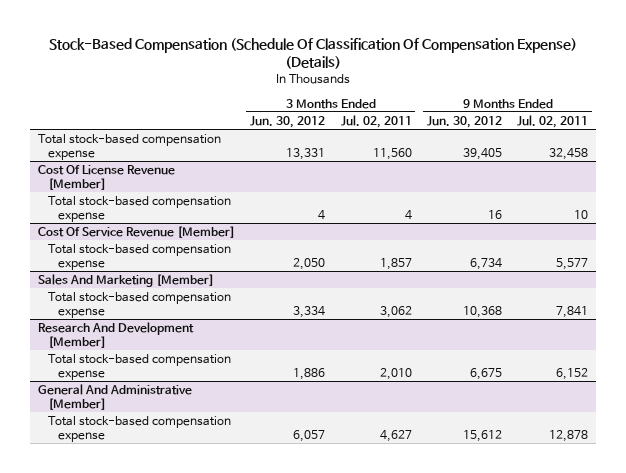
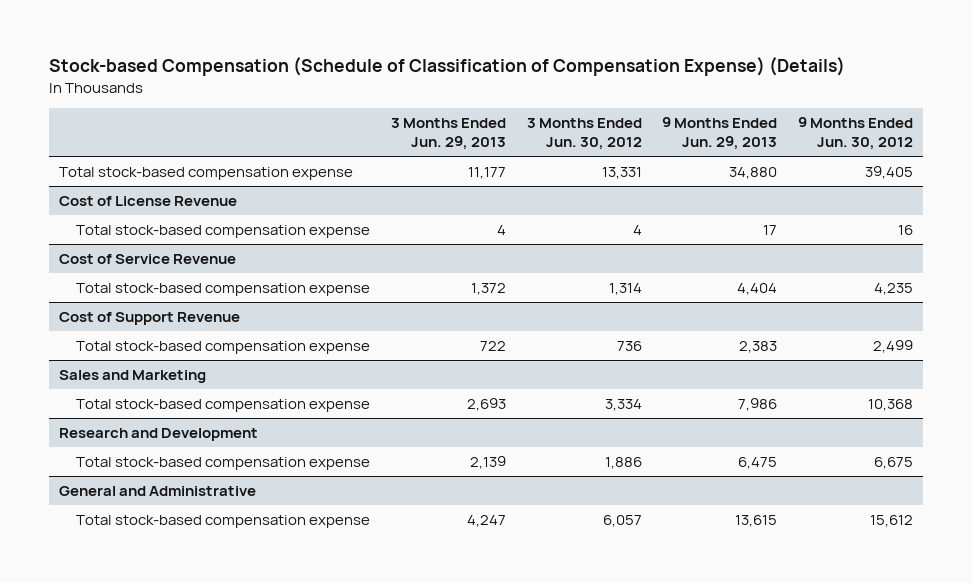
[49,37,578,69] Stock-Based Compensation (Schedule Of Classification Of Compensation Expense) (Details) -> [48,57,845,77] Stock-based Compensation (Schedule of Classification of Compensation Expense) (Details)
[340,114,412,128] Jul. 02, 2011 -> none
[517,114,589,128] Jul. 02, 2011 -> none
none -> [390,117,506,150] 3 Months Ended Jun. 29, 2013
none -> [662,116,778,150] 9 Months Ended Jun. 29, 2013
[37,164,175,190] Cost Of License Revenue [Member] -> [59,196,238,207] Cost of License Revenue
[37,225,235,238] Cost Of Service Revenue [Member] -> [59,254,237,265] Cost of Service Revenue
[293,257,326,270] 2,050 -> [608,283,642,296] 1,314
[469,257,502,270] 6,734 -> [873,283,913,296] 4,235
none -> [59,312,241,326] Cost of Support Revenue
none -> [76,341,371,355] Total stock-based compensation expense
[37,273,214,287] Sales And Marketing [Member] -> [59,370,207,384] Sales and Marketing
[37,321,194,348] Research And Development [Member] -> [59,428,259,442] Research and Development
[37,383,192,410] General And Administrative [Member] -> [59,486,257,497] General and Administrative

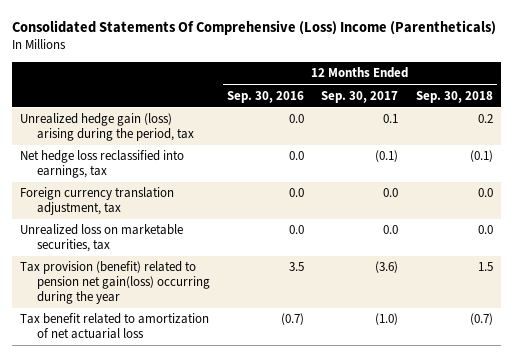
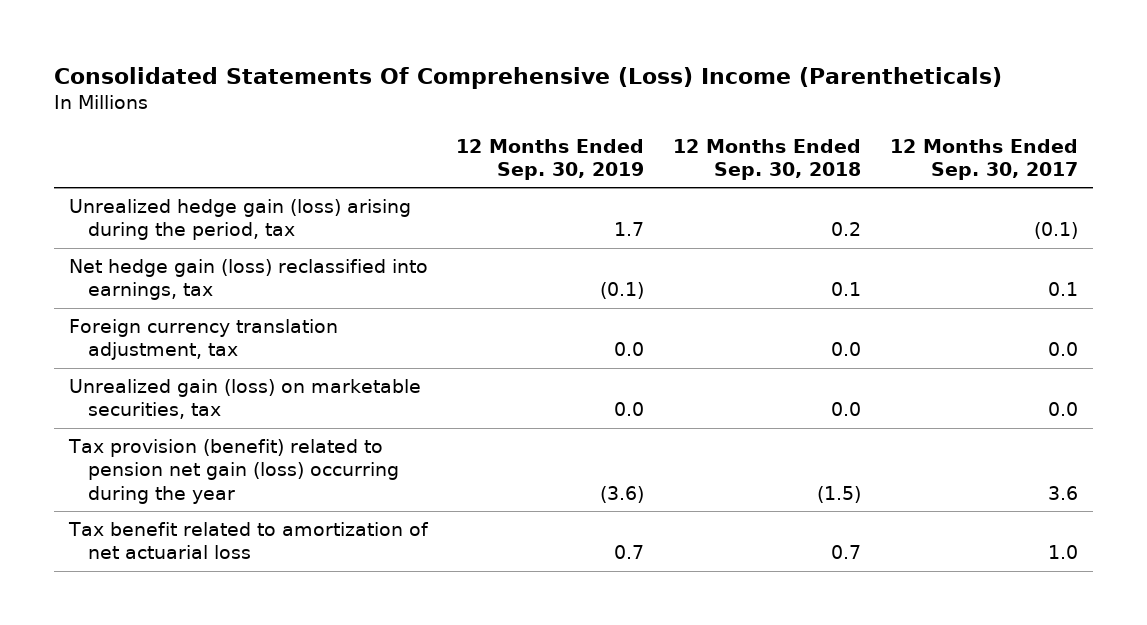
[226,90,304,103] Sep. 30, 2016 -> none
none -> [456,138,645,181] 12 Months Ended Sep. 30, 2019
[383,114,399,124] 0.1 -> [1034,222,1079,240] (0.1)
[20,150,185,179] Net hedge loss reclassified into earnings, tax -> [68,258,428,301] Net hedge gain (loss) reclassified into earnings, tax
[375,150,399,163] (0.1) -> [1048,282,1079,297] 0.1
[469,150,493,163] (0.1) -> [831,282,862,297] 0.1
[20,224,184,253] Unrealized loss on marketable securities, tax -> [68,378,421,420] Unrealized gain (loss) on marketable securities, tax
[20,261,210,304] Tax provision (benefit) related to pension net gain(loss) occurring during the year -> [67,438,399,504] Tax provision (benefit) related to pension net gain (loss) occurring during the year
[375,261,399,274] (3.6) -> [1048,485,1079,500] 3.6
[477,262,493,272] 1.5 -> [817,485,862,503] (1.5)
[375,313,399,326] (1.0) -> [1048,545,1079,560] 1.0
[469,313,493,326] (0.7) -> [831,545,862,560] 0.7

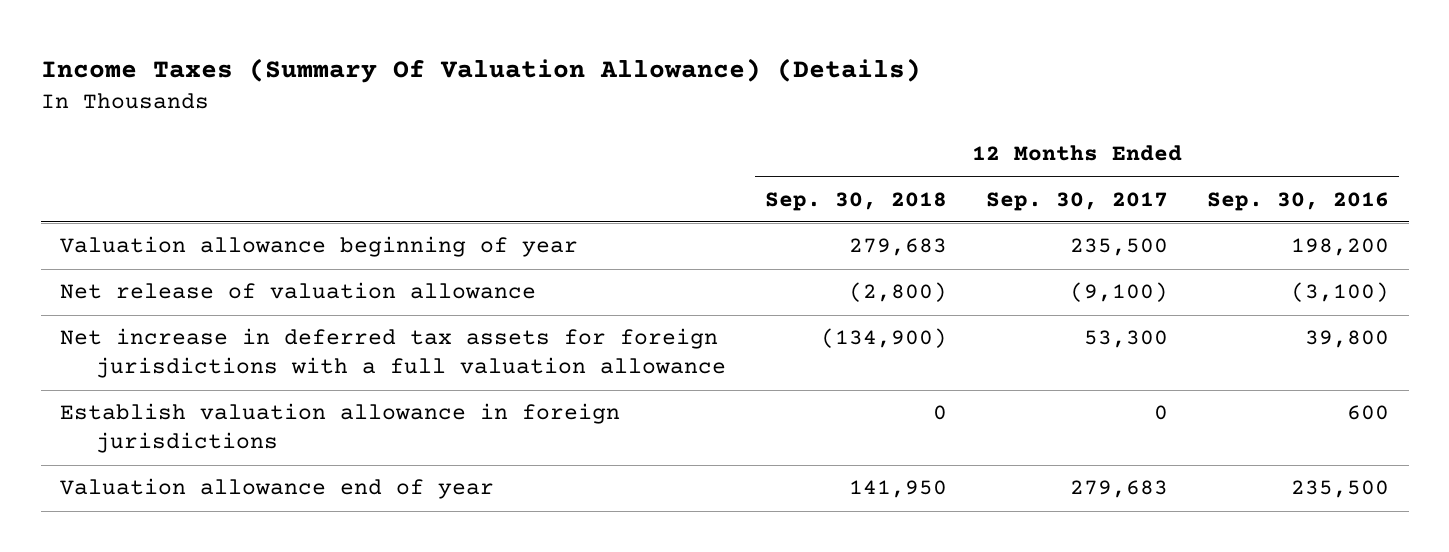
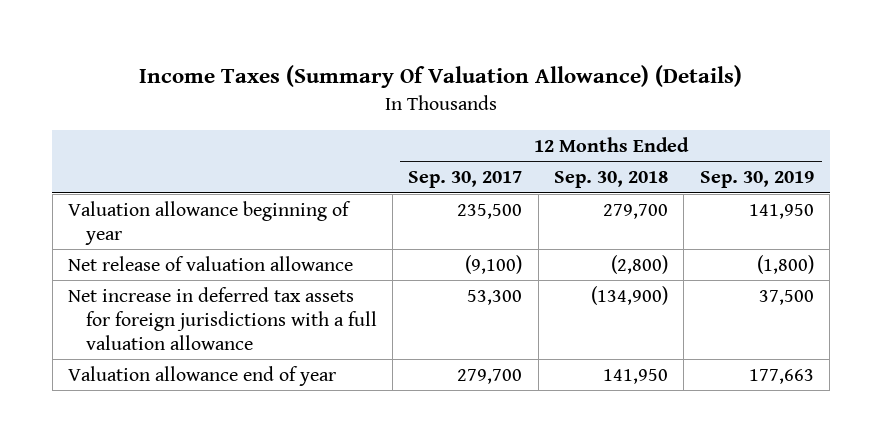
[1207,191,1390,211] Sep. 30, 2016 -> none
none -> [699,171,814,189] Sep. 30, 2019
[849,238,948,257] 279,683 -> [603,203,669,219] 279,700
[60,403,621,454] Establish valuation allowance in foreign jurisdictions -> none
[1070,480,1169,499] 279,683 -> [457,368,523,384] 279,700

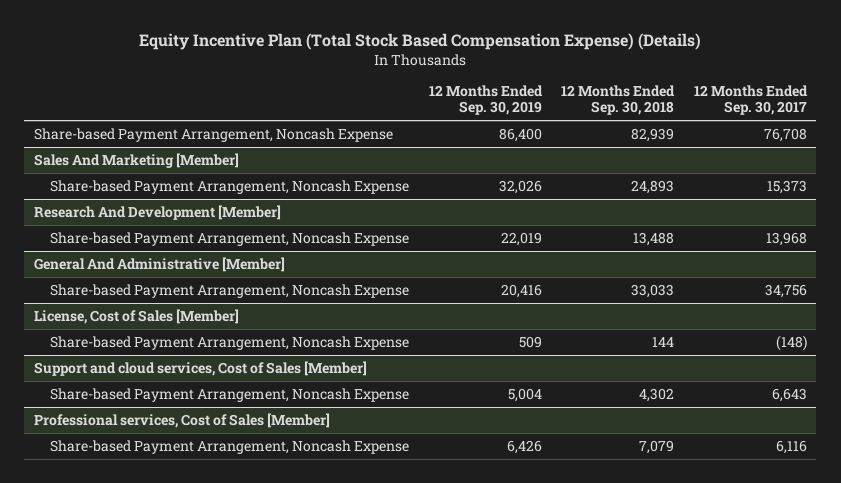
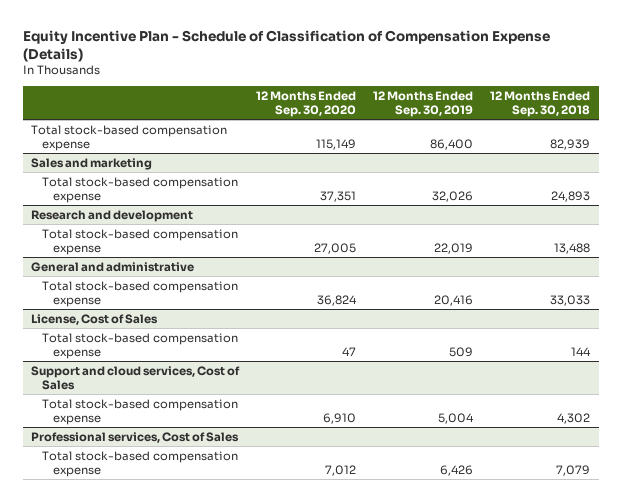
[139,32,702,50] Equity Incentive Plan (Total Stock Based Compensation Expense) (Details) -> [22,29,550,62] Equity Incentive Plan - Schedule of Classification of Compensation Expense (Details)
[693,85,808,116] 12 Months Ended Sep. 30, 2017 -> none
none -> [256,90,357,118] 12 Months Ended Sep. 30, 2020
[34,127,394,142] Share-based Payment Arrangement, Noncash Expense -> [31,124,228,152] Total stock-based compensation expense
[34,152,240,168] Sales And Marketing [Member] -> [31,157,153,170] Sales and marketing
[50,179,410,194] Share-based Payment Arrangement, Noncash Expense -> [41,176,238,204] Total stock-based compensation expense
[34,204,282,220] Research And Development [Member] -> [31,209,194,222] Research and development
[50,231,410,246] Share-based Payment Arrangement, Noncash Expense -> [41,228,238,256] Total stock-based compensation expense
[34,256,286,272] General And Administrative [Member] -> [31,261,195,272] General and administrative
[50,283,410,298] Share-based Payment Arrangement, Noncash Expense -> [41,280,238,308] Total stock-based compensation expense
[34,308,240,324] License, Cost of Sales [Member] -> [31,313,159,325] License, Cost of Sales
[50,335,410,350] Share-based Payment Arrangement, Noncash Expense -> [41,332,238,360] Total stock-based compensation expense
[34,360,368,376] Support and cloud services, Cost of Sales [Member] -> [31,365,241,391] Support and cloud services, Cost of Sales
[50,387,410,402] Share-based Payment Arrangement, Noncash Expense -> [41,398,238,426] Total stock-based compensation expense
[34,412,331,428] Professional services, Cost of Sales [Member] -> [31,431,240,443] Professional services, Cost of Sales
[50,439,410,454] Share-based Payment Arrangement, Noncash Expense -> [41,450,238,478] Total stock-based compensation expense

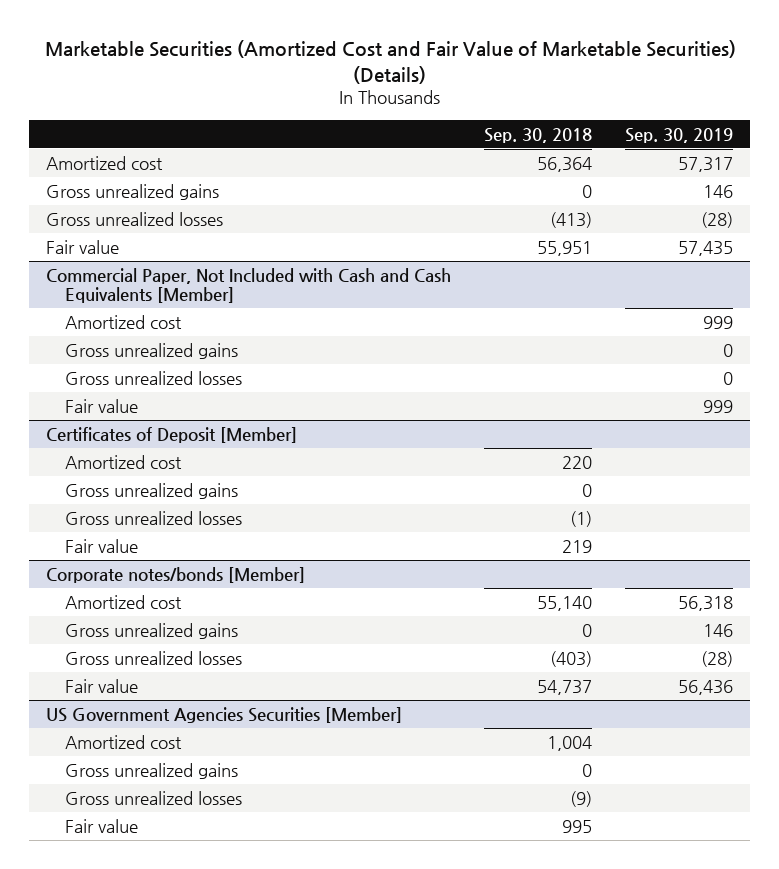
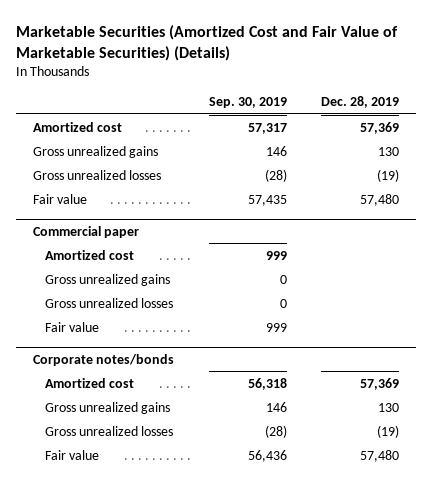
[484,127,593,143] Sep. 30, 2018 -> none
none -> [321,96,400,109] Dec. 28, 2019
[45,267,451,303] Commercial Paper, Not Included with Cash and Cash Equivalents [Member] -> none
none -> [32,225,139,238] Commercial paper
[45,426,297,443] Certificates of Deposit [Member] -> none
[65,454,183,469] Amortized cost -> none
[65,482,239,499] Gross unrealized gains -> none
[65,510,243,525] Gross unrealized losses -> none
[65,538,139,553] Fair value -> none
[45,566,305,583] Corporate notes/bonds [Member] -> [32,353,174,366] Corporate notes/bonds
[45,706,402,723] US Government Agencies Securities [Member] -> none
[65,734,183,749] Amortized cost -> none
[65,762,239,779] Gross unrealized gains -> none
[65,790,243,805] Gross unrealized losses -> none
[65,818,139,833] Fair value -> none

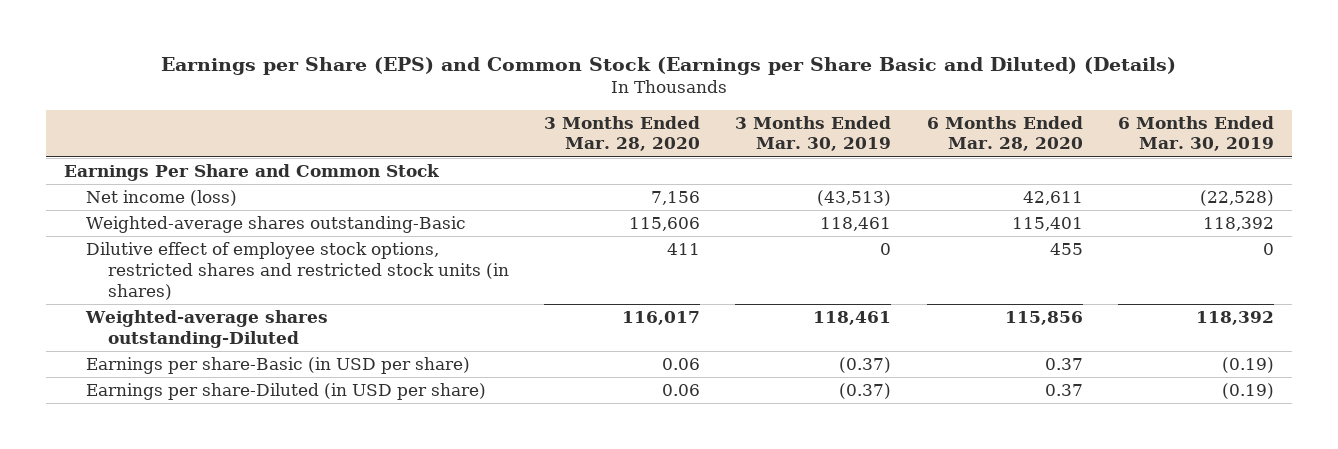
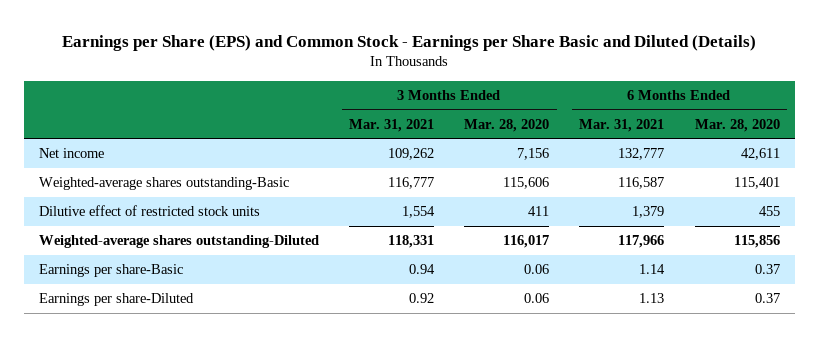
[161,57,1177,76] Earnings per Share (EPS) and Common Stock (Earnings per Share Basic and Diluted) (Details) -> [62,34,757,51] Earnings per Share (EPS) and Common Stock - Earnings per Share Basic and Diluted (Details)
[735,115,892,152] 3 Months Ended Mar. 30, 2019 -> none
[1118,115,1275,152] 6 Months Ended Mar. 30, 2019 -> none
none -> [349,118,435,132] Mar. 31, 2021
none -> [579,118,665,132] Mar. 31, 2021
[63,164,440,182] Earnings Per Share and Common Stock -> none
[85,190,237,207] Net income (loss) -> [39,148,105,159] Net income
[85,242,509,300] Dilutive effect of employee stock options, restricted shares and restricted stock units (in shares) -> [39,205,261,217] Dilutive effect of restricted stock units
[85,357,470,375] Earnings per share-Basic (in USD per share) -> [39,264,184,278] Earnings per share-Basic
[85,383,486,401] Earnings per share-Diluted (in USD per share) -> [39,293,195,307] Earnings per share-Diluted

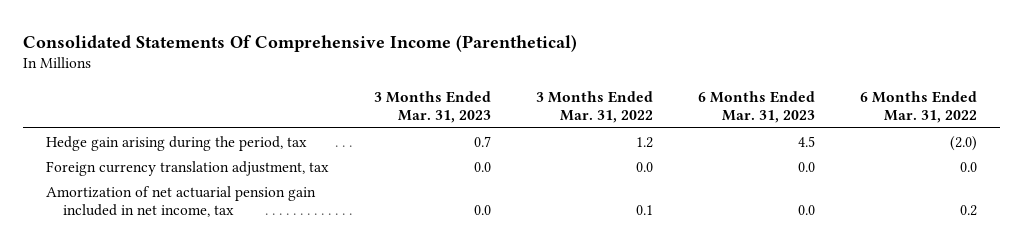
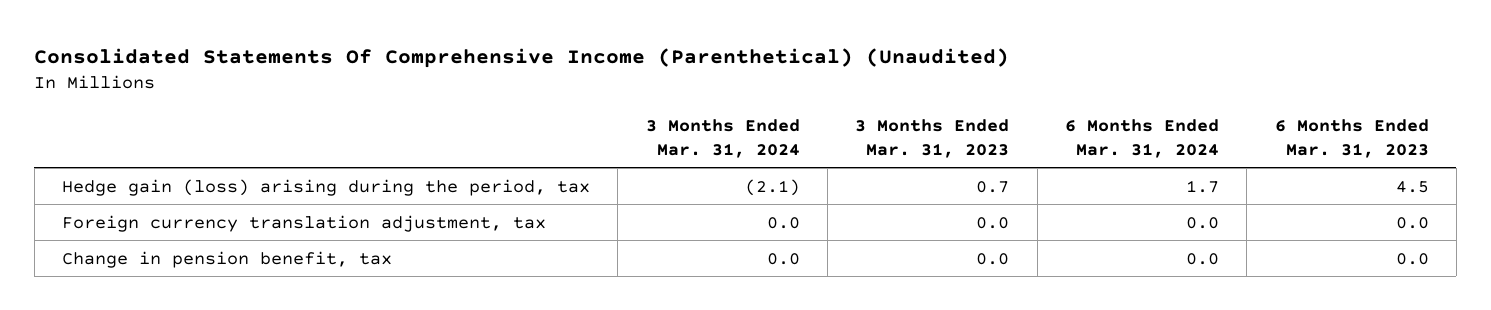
[23,34,578,52] Consolidated Statements Of Comprehensive Income (Parenthetical) -> [34,48,1010,69] Consolidated Statements Of Comprehensive Income (Parenthetical) (Unaudited)
[536,90,654,123] 3 Months Ended Mar. 31, 2022 -> none
[860,90,978,123] 6 Months Ended Mar. 31, 2022 -> none
none -> [645,118,800,158] 3 Months Ended Mar. 31, 2024
none -> [1064,118,1219,158] 6 Months Ended Mar. 31, 2024
[46,135,308,151] Hedge gain arising during the period, tax -> [62,178,591,196] Hedge gain (loss) arising during the period, tax
[46,185,317,217] Amortization of net actuarial pension gain included in net income, tax -> none
none -> [62,250,393,268] Change in pension benefit, tax

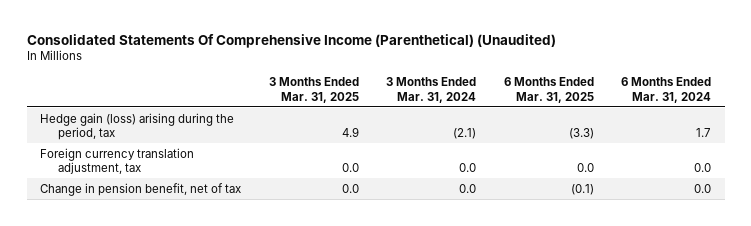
[855,118,1010,158] 3 Months Ended Mar. 31, 2023 -> none
[1274,118,1429,158] 6 Months Ended Mar. 31, 2023 -> none
none -> [268,77,359,103] 3 Months Ended Mar. 31, 2025
none -> [503,77,594,103] 6 Months Ended Mar. 31, 2025
[62,250,393,268] Change in pension benefit, tax -> [40,182,242,196] Change in pension benefit, net of tax

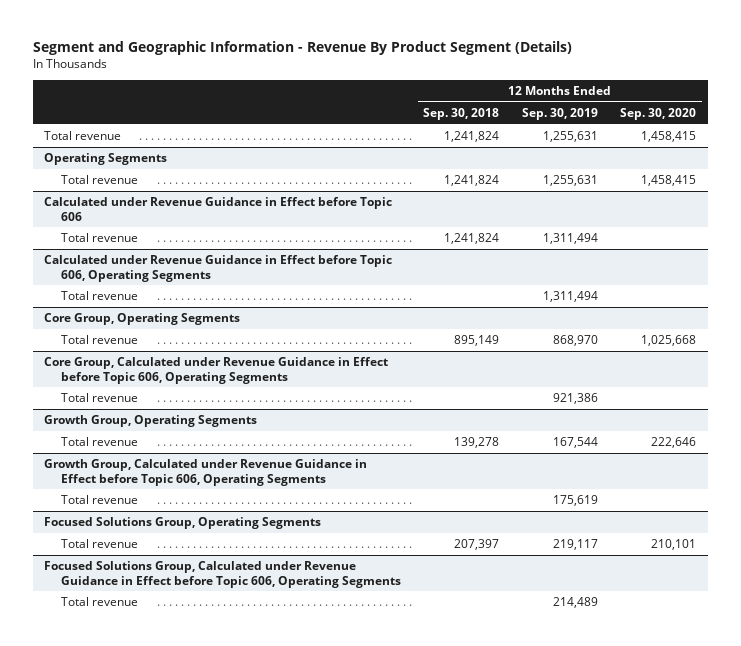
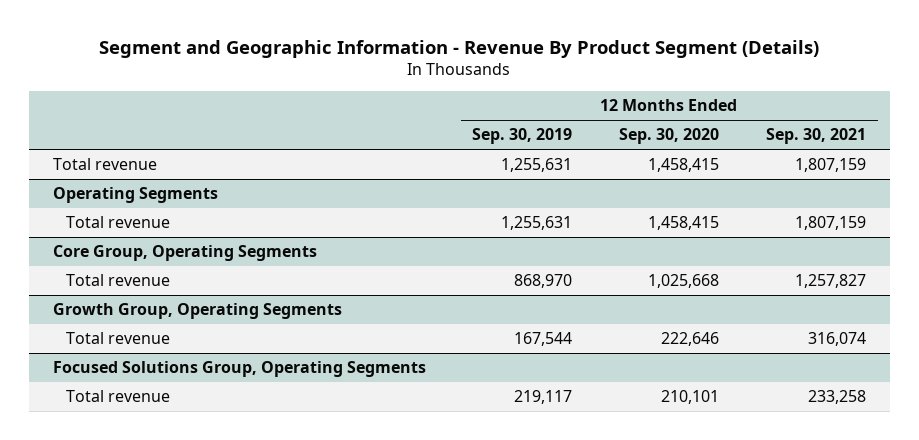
[423,108,500,121] Sep. 30, 2018 -> none
none -> [766,128,867,145] Sep. 30, 2021
[44,197,393,221] Calculated under Revenue Guidance in Effect before Topic 606 -> none
[60,233,138,243] Total revenue -> none
[44,255,393,282] Calculated under Revenue Guidance in Effect before Topic 606, Operating Segments -> none
[60,291,138,301] Total revenue -> none
[44,357,389,384] Core Group, Calculated under Revenue Guidance in Effect before Topic 606, Operating Segments -> none
[60,393,138,403] Total revenue -> none
[44,459,368,486] Growth Group, Calculated under Revenue Guidance in Effect before Topic 606, Operating Segments -> none
[60,495,138,505] Total revenue -> none
[44,561,401,588] Focused Solutions Group, Calculated under Revenue Guidance in Effect before Topic 606, Operating Segments -> none
[60,597,138,607] Total revenue -> none

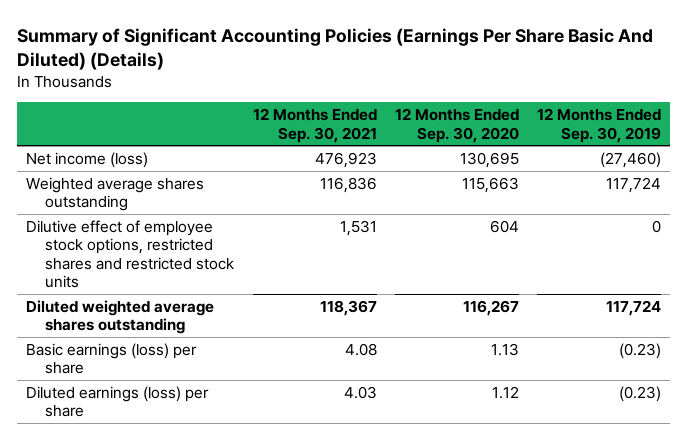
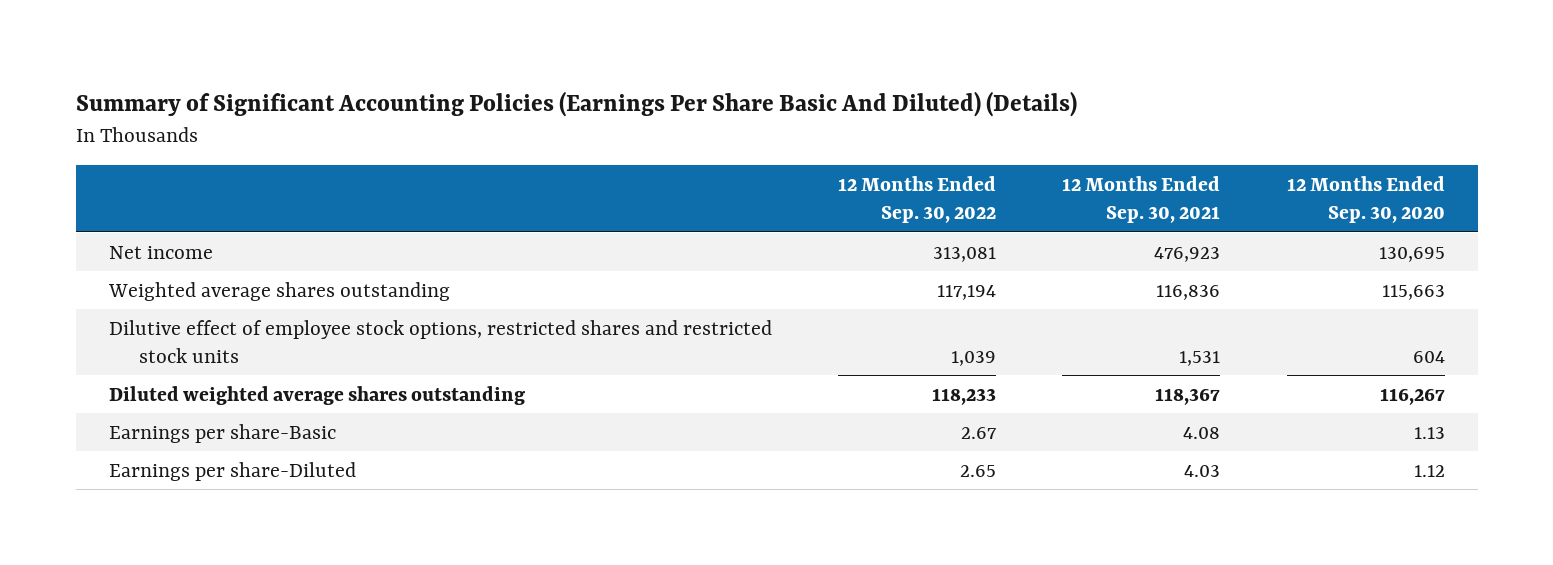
[537,108,662,143] 12 Months Ended Sep. 30, 2019 -> none
none -> [837,176,996,224] 12 Months Ended Sep. 30, 2022
[26,151,149,168] Net income (loss) -> [108,245,213,259] Net income
[26,342,198,375] Basic earnings (loss) per share -> [108,423,336,443] Earnings per share-Basic
[26,385,210,418] Diluted earnings (loss) per share -> [108,461,356,481] Earnings per share-Diluted

